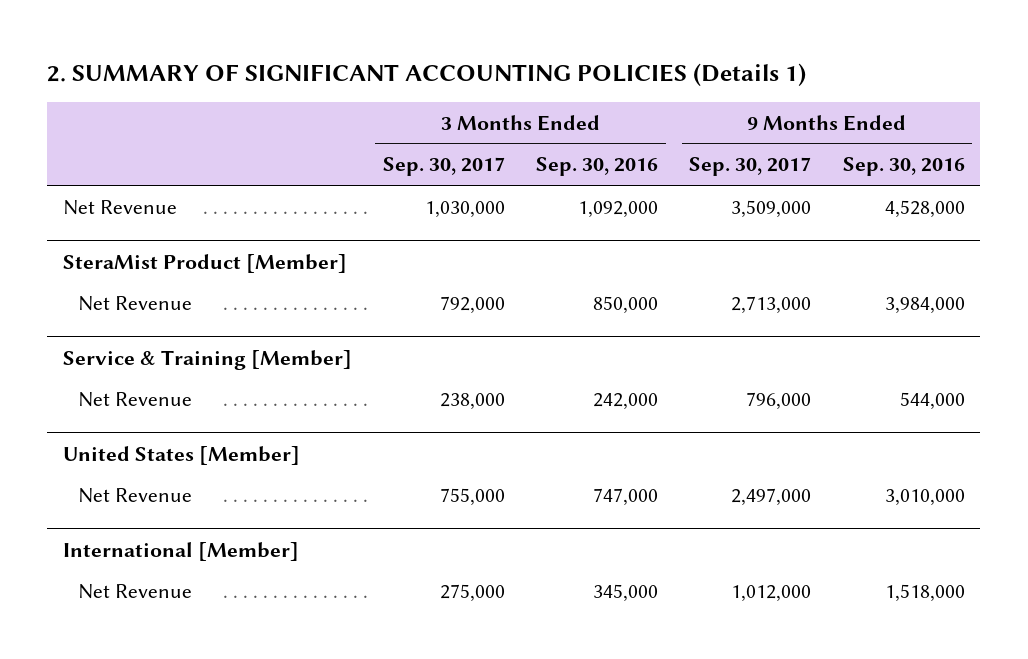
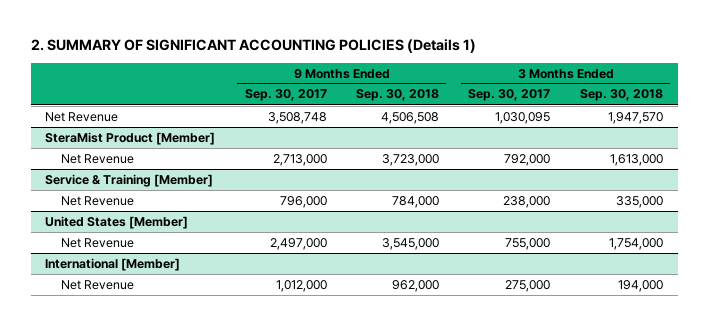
[536,157,659,177] Sep. 30, 2016 -> none
[842,157,965,177] Sep. 30, 2016 -> none
none -> [356,89,440,102] Sep. 30, 2018
none -> [579,89,663,102] Sep. 30, 2018
[425,200,506,218] 1,030,000 -> [495,111,551,124] 1,030,095
[731,199,812,218] 3,509,000 -> [267,111,327,124] 3,508,748

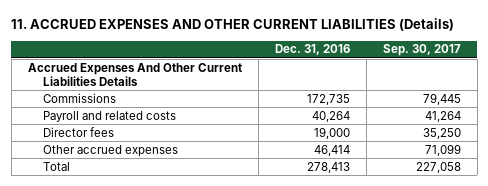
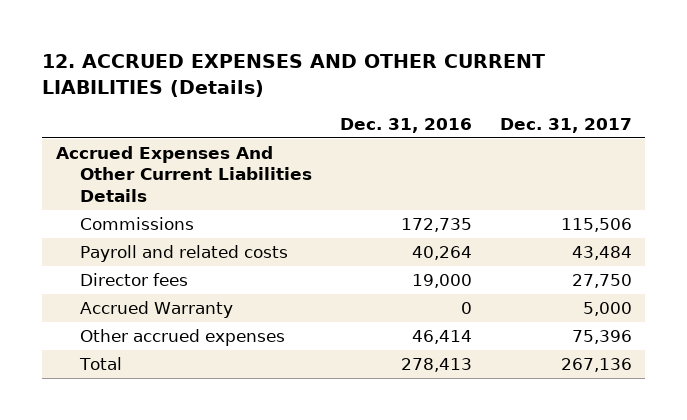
[11,18,455,32] 11. ACCRUED EXPENSES AND OTHER CURRENT LIABILITIES (Details) -> [41,53,545,97] 12. ACCRUED EXPENSES AND OTHER CURRENT LIABILITIES (Details)
[382,44,461,57] Sep. 30, 2017 -> none
none -> [499,118,632,134] Dec. 31, 2017
none -> [80,300,234,318] Accrued Warranty

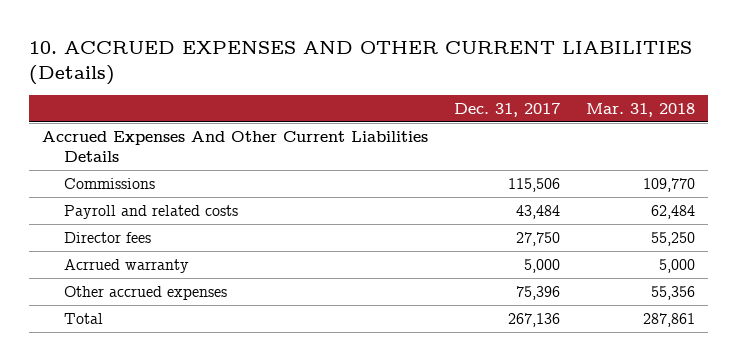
[41,53,545,97] 12. ACCRUED EXPENSES AND OTHER CURRENT LIABILITIES (Details) -> [29,40,693,85] 10. ACCRUED EXPENSES AND OTHER CURRENT LIABILITIES (Details)
[339,118,472,134] Dec. 31, 2016 -> none
none -> [585,102,695,117] Mar. 31, 2018
[80,300,234,318] Accrued Warranty -> none
none -> [64,259,190,274] Acrrued warranty

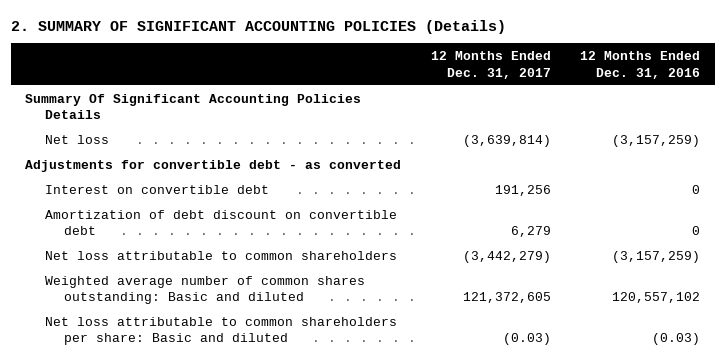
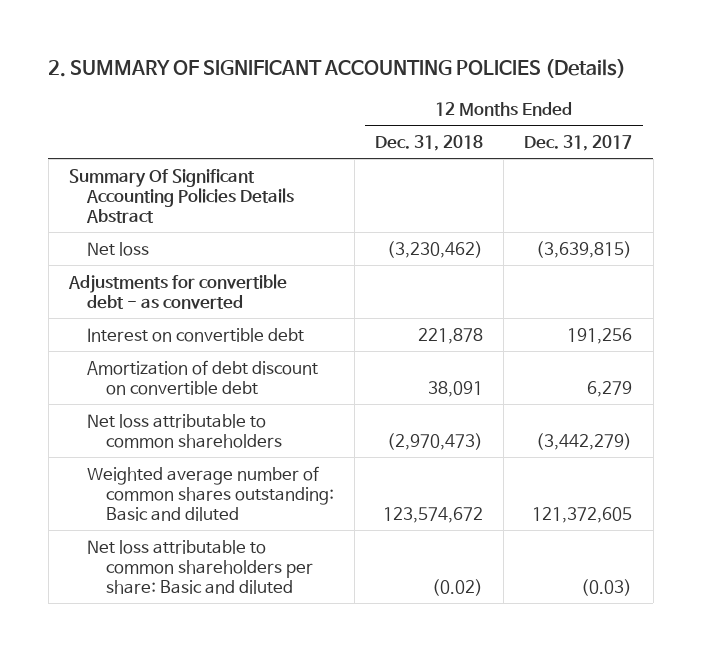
[579,51,700,79] 12 Months Ended Dec. 31, 2016 -> none
none -> [374,134,483,151] Dec. 31, 2018
[25,93,362,120] Summary Of Significant Accounting Policies Details -> [68,168,295,223] Summary Of Significant Accounting Policies Details Abstract
[462,134,551,147] (3,639,814) -> [536,240,633,258] (3,639,815)

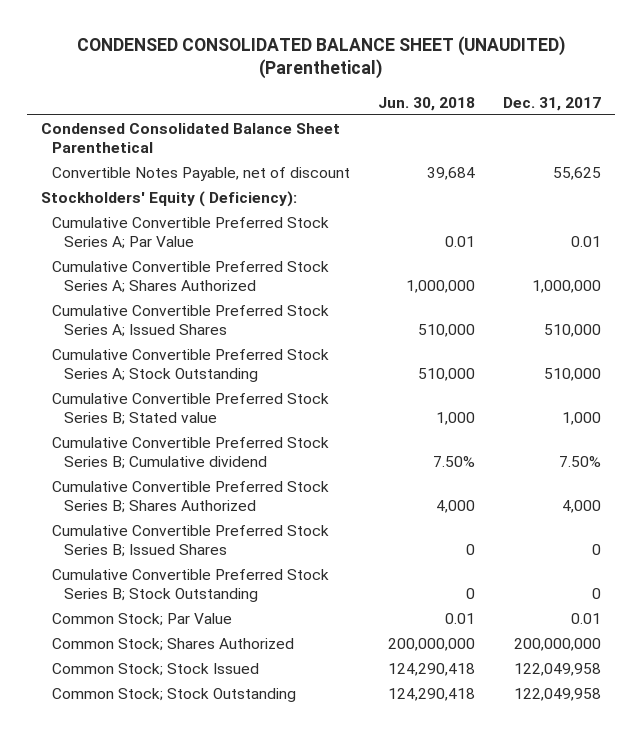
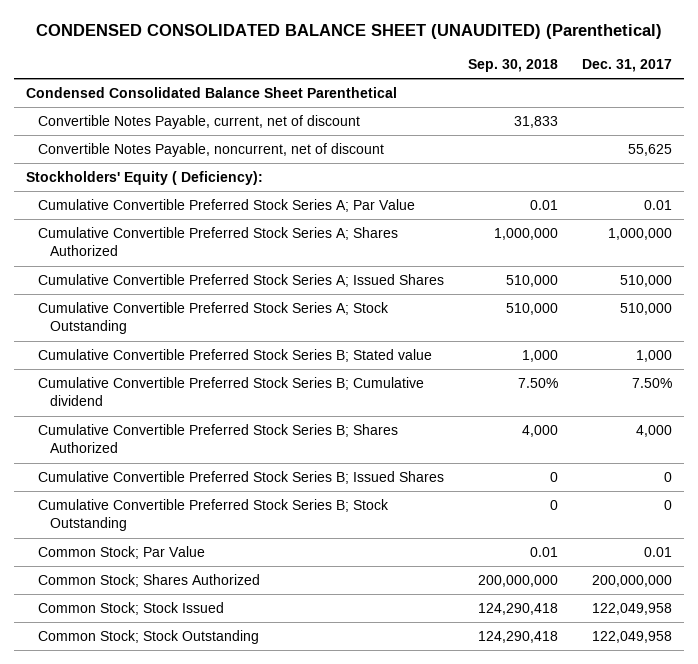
[378,96,476,111] Jun. 30, 2018 -> none
none -> [468,58,559,72] Sep. 30, 2018
none -> [37,115,360,130] Convertible Notes Payable, current, net of discount
[52,166,351,181] Convertible Notes Payable, net of discount -> [37,143,384,158] Convertible Notes Payable, noncurrent, net of discount

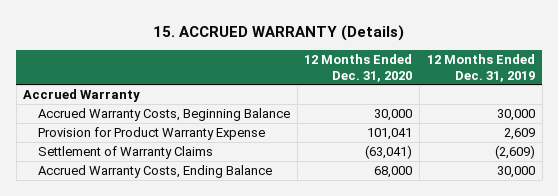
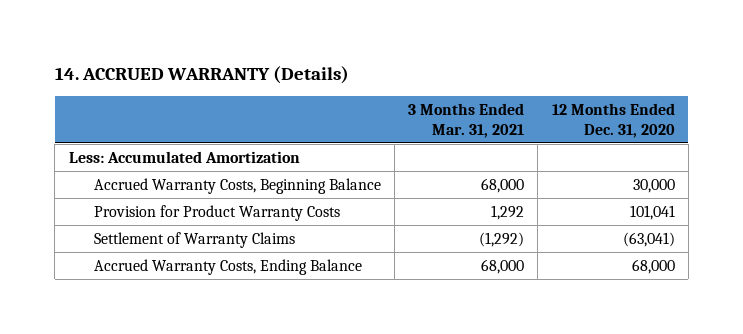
[153,24,405,41] 15. ACCRUED WARRANTY (Details) -> [54,65,349,84] 14. ACCRUED WARRANTY (Details)
[426,54,535,82] 12 Months Ended Dec. 31, 2019 -> none
none -> [408,102,525,138] 3 Months Ended Mar. 31, 2021
[23,89,141,103] Accrued Warranty -> none
none -> [68,151,300,164] Less: Accumulated Amortization
[38,127,266,141] Provision for Product Warranty Expense -> [93,205,340,222] Provision for Product Warranty Costs

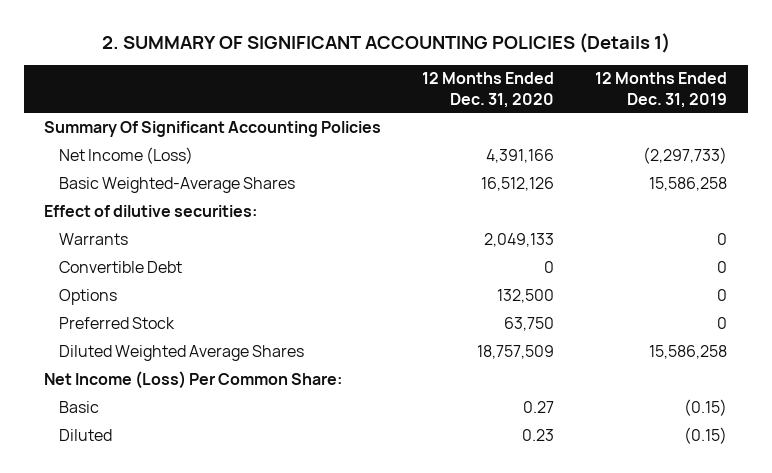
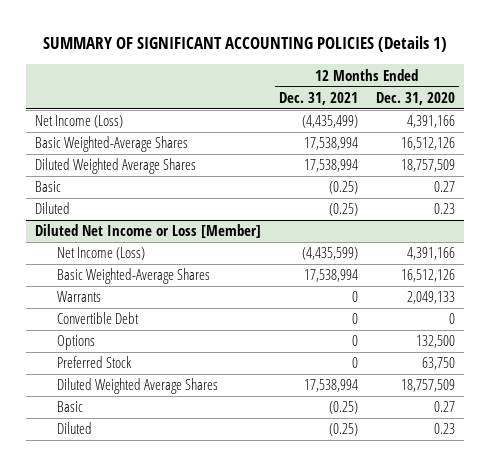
[101,32,670,53] 2. SUMMARY OF SIGNIFICANT ACCOUNTING POLICIES (Details 1) -> [43,36,448,53] SUMMARY OF SIGNIFICANT ACCOUNTING POLICIES (Details 1)
[595,72,728,108] 12 Months Ended Dec. 31, 2019 -> none
none -> [279,91,359,105] Dec. 31, 2021
[44,120,382,137] Summary Of Significant Accounting Policies -> none
[44,204,258,217] Effect of dilutive securities: -> none
none -> [35,158,197,175] Diluted Weighted Average Shares
none -> [35,181,62,193] Basic
none -> [35,202,71,215] Diluted
none -> [35,224,262,239] Diluted Net Income or Loss [Member]
none -> [56,247,145,261] Net Income (Loss)
none -> [56,268,210,285] Basic Weighted-Average Shares
[44,370,343,389] Net Income (Loss) Per Common Share: -> none

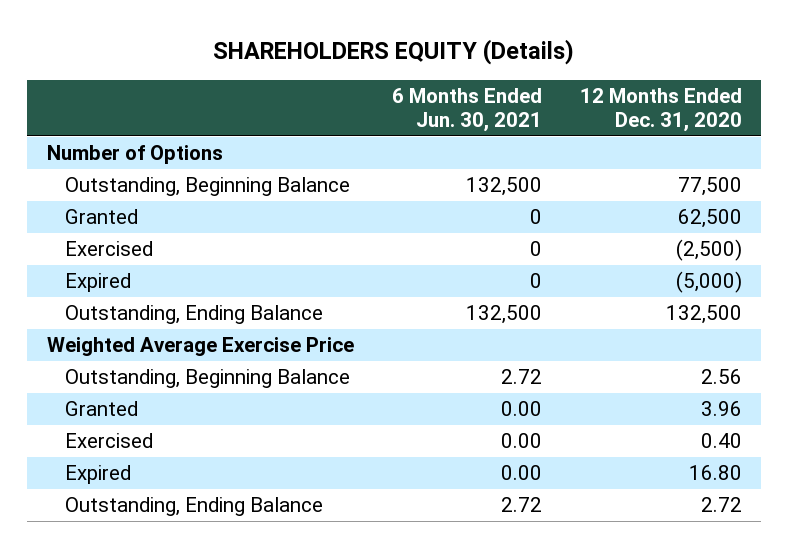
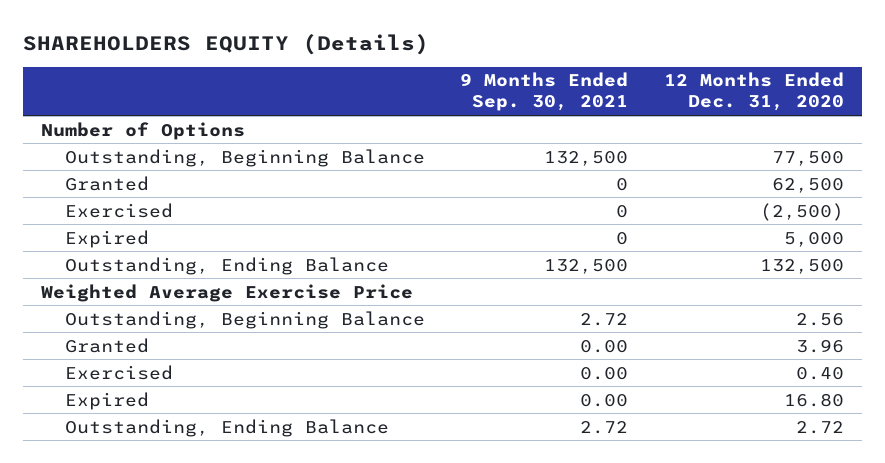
[391,88,542,132] 6 Months Ended Jun. 30, 2021 -> none
none -> [460,72,629,112] 9 Months Ended Sep. 30, 2021
[676,271,743,294] (5,000) -> [783,231,844,247] 5,000

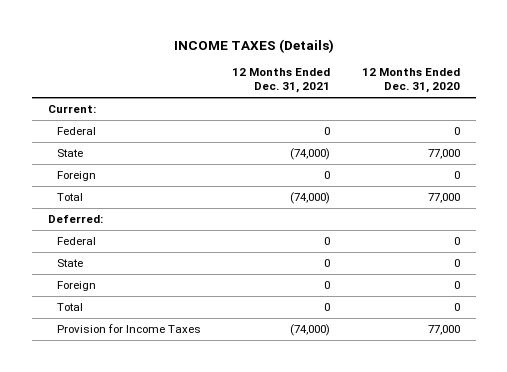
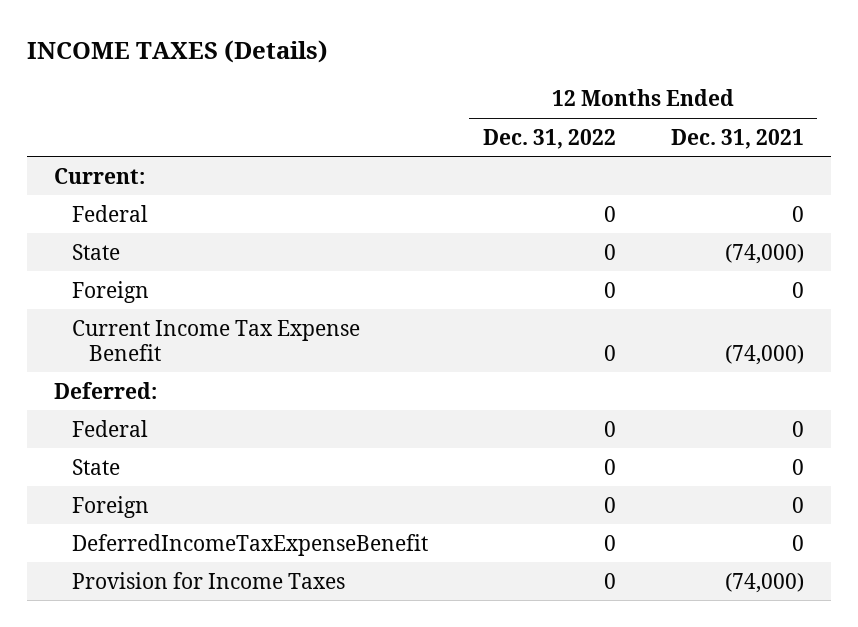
[361,68,460,94] 12 Months Ended Dec. 31, 2020 -> none
none -> [482,128,616,149] Dec. 31, 2022
[56,193,83,202] Total -> [71,319,360,361] Current Income Tax Expense Benefit
[56,303,83,312] Total -> [71,533,428,556] DeferredIncomeTaxExpenseBenefit

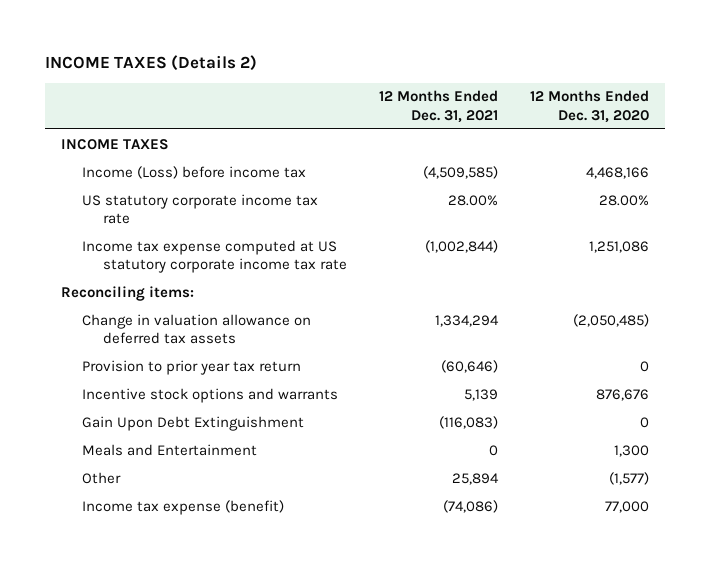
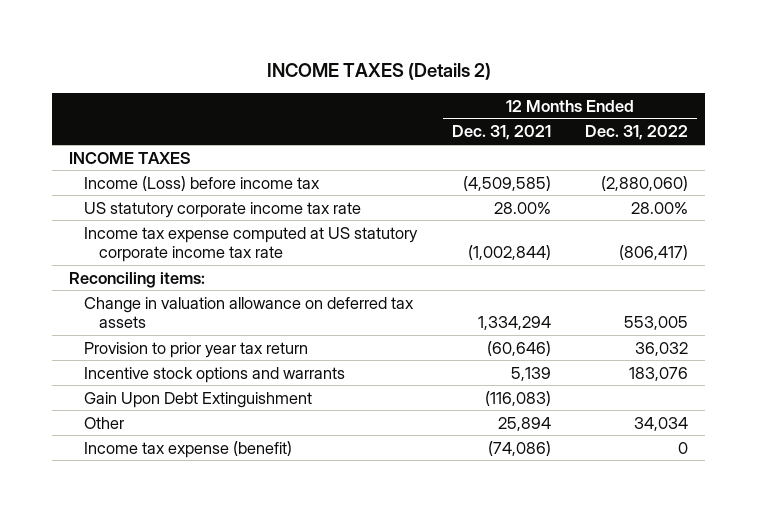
[530,90,650,123] 12 Months Ended Dec. 31, 2020 -> none
none -> [585,125,689,141] Dec. 31, 2022
[81,443,257,456] Meals and Entertainment -> none

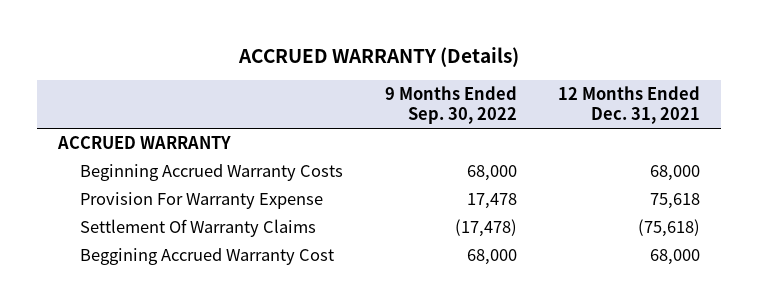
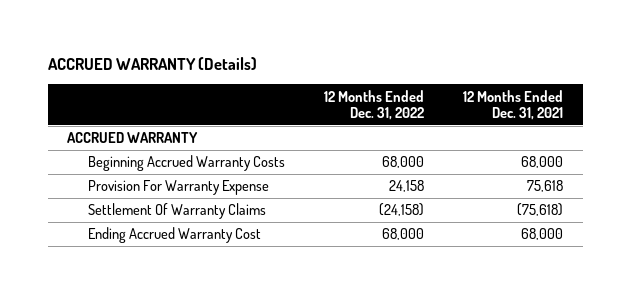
[384,85,517,125] 9 Months Ended Sep. 30, 2022 -> none
none -> [323,89,424,121] 12 Months Ended Dec. 31, 2022
[80,248,335,266] Beggining Accrued Warranty Cost -> [87,227,261,244] Ending Accrued Warranty Cost

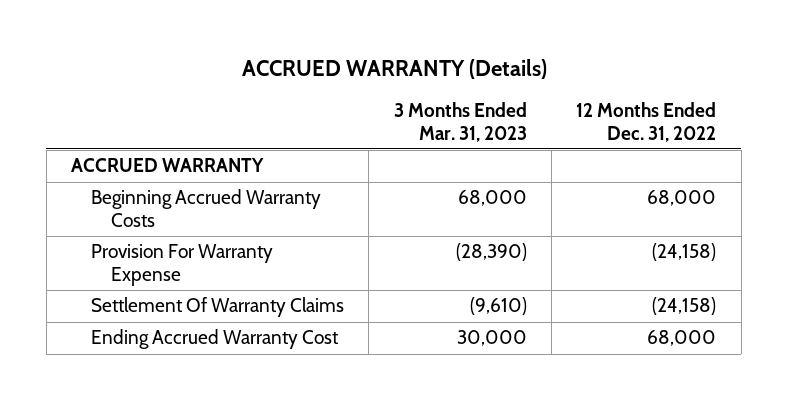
[463,89,564,121] 12 Months Ended Dec. 31, 2021 -> none
none -> [393,102,527,142] 3 Months Ended Mar. 31, 2023
[388,180,424,193] 24,158 -> [652,243,717,262] (24,158)

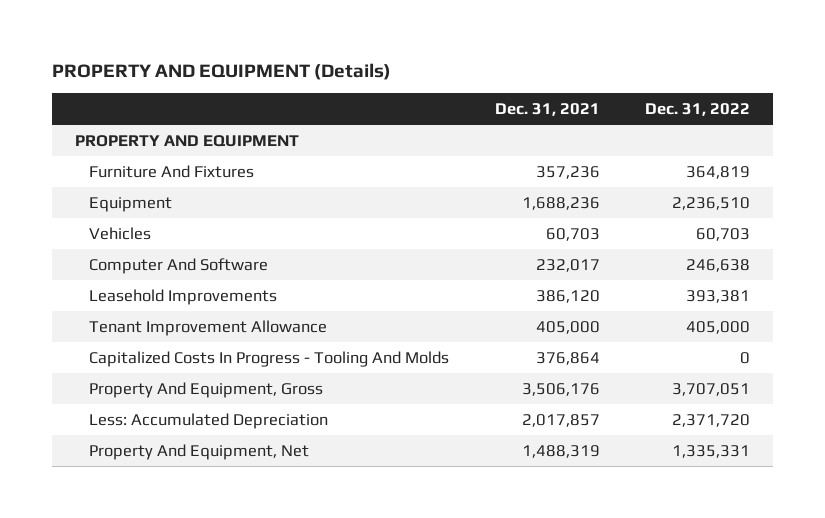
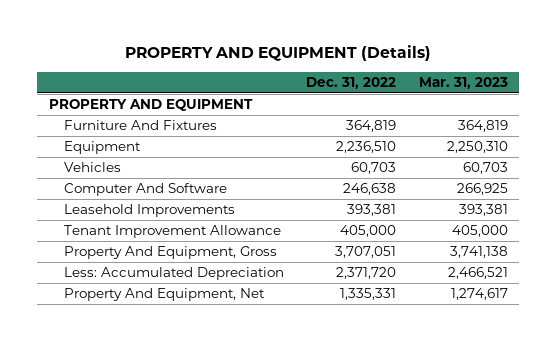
[494,103,600,117] Dec. 31, 2021 -> none
none -> [418,76,508,89] Mar. 31, 2023
[89,350,450,367] Capitalized Costs In Progress - Tooling And Molds -> none

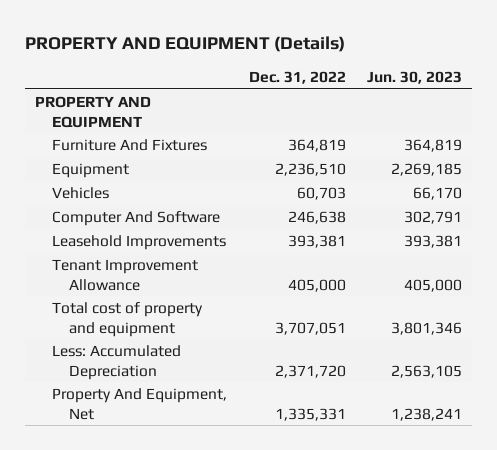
[418,76,508,89] Mar. 31, 2023 -> none
none -> [366,70,462,84] Jun. 30, 2023
[63,246,277,260] Property And Equipment, Gross -> [52,301,204,337] Total cost of property and equipment

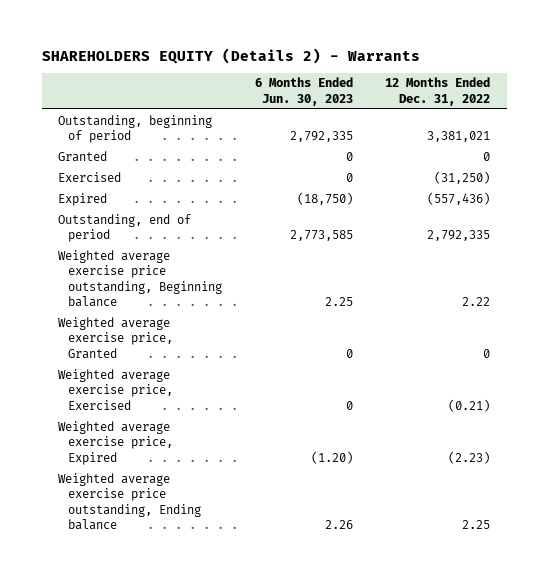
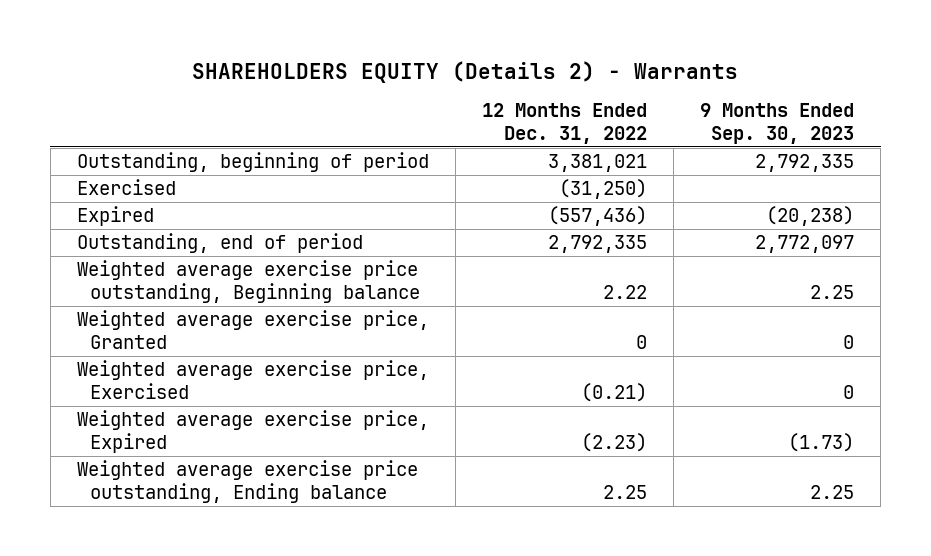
[254,77,353,106] 6 Months Ended Jun. 30, 2023 -> none
none -> [700,103,855,144] 9 Months Ended Sep. 30, 2023
[58,150,108,162] Granted -> none

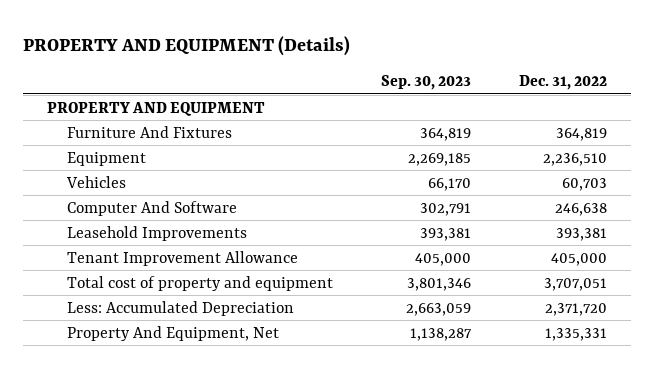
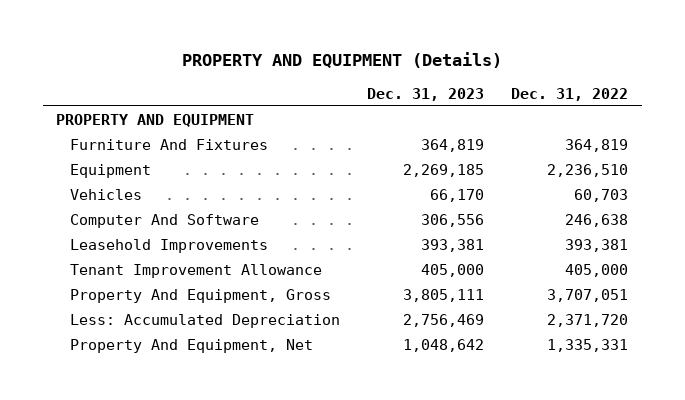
[381,75,472,91] Sep. 30, 2023 -> none
none -> [367,87,485,101] Dec. 31, 2023
[67,275,334,291] Total cost of property and equipment -> [70,289,332,304] Property And Equipment, Gross

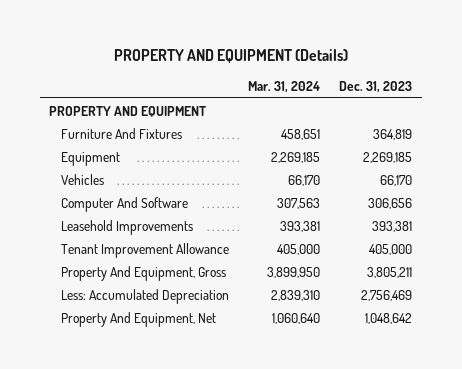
[511,87,629,101] Dec. 31, 2022 -> none
none -> [248,81,321,94] Mar. 31, 2024
[421,214,485,228] 306,556 -> [368,197,413,209] 306,656
[403,289,485,303] 3,805,111 -> [367,266,413,278] 3,805,211

